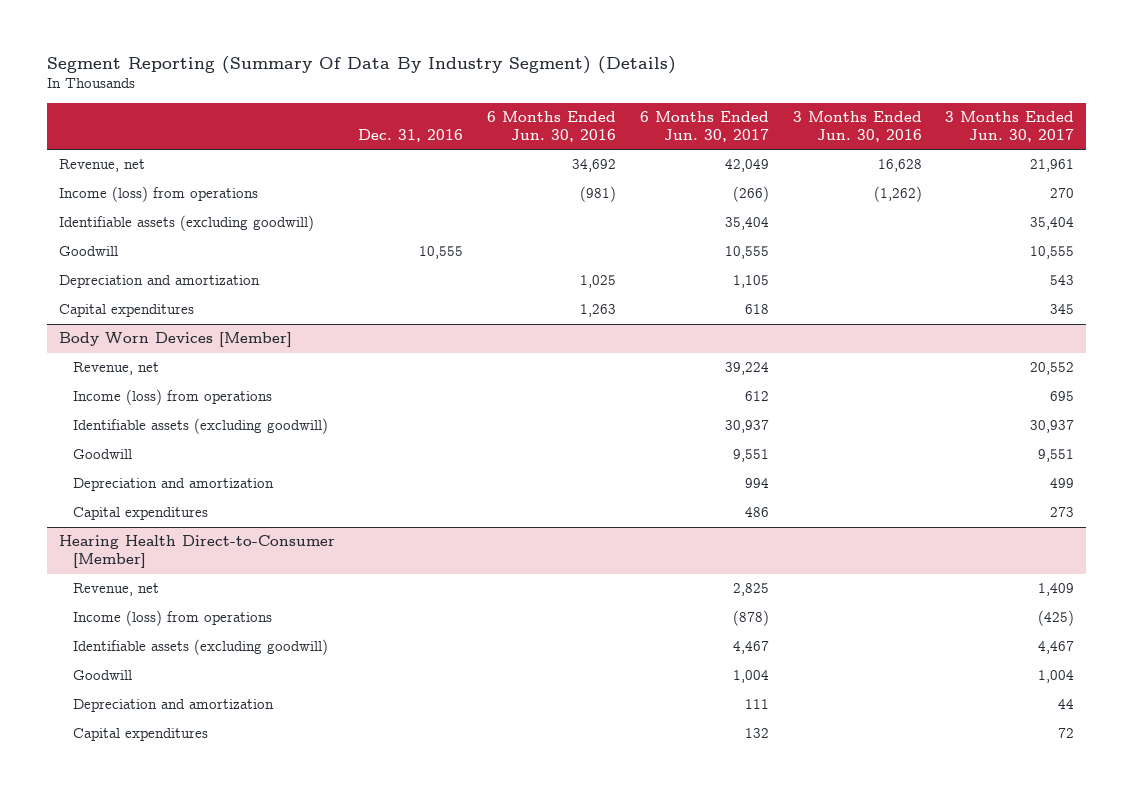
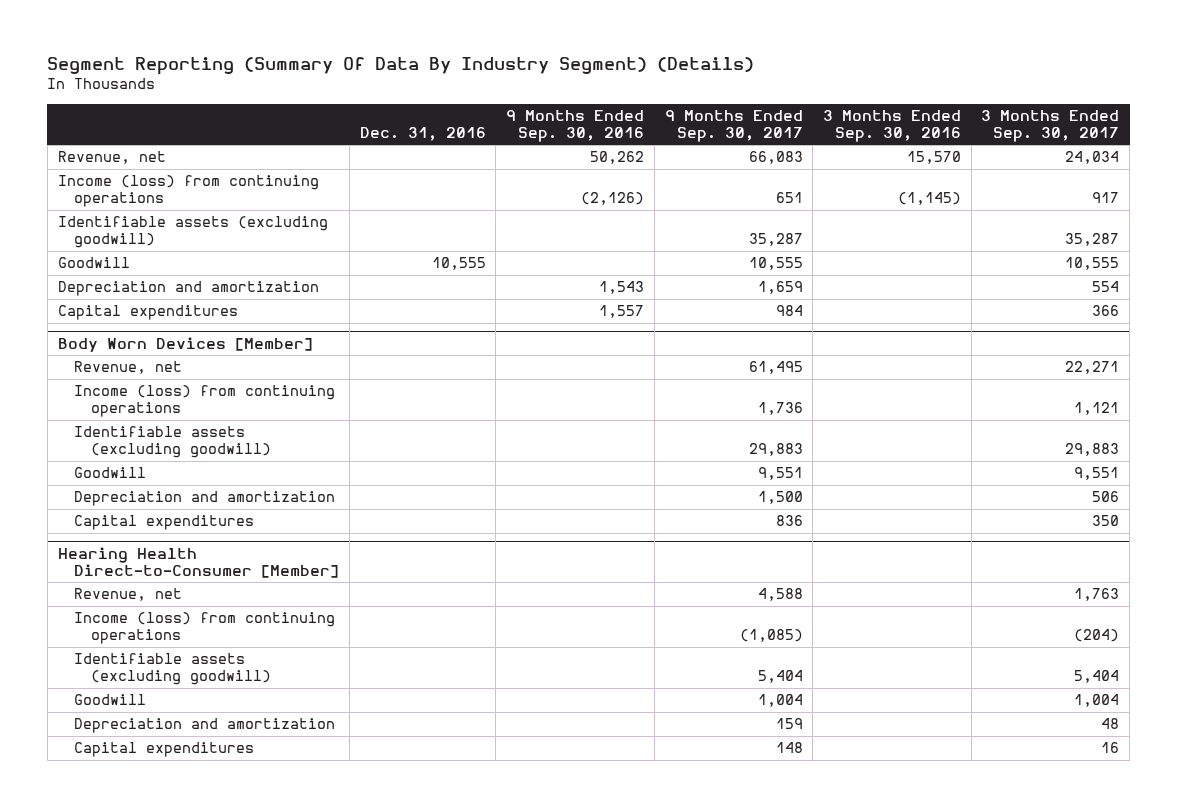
[487,110,617,142] 6 Months Ended Jun. 30, 2016 -> none
[639,110,769,142] 6 Months Ended Jun. 30, 2017 -> none
[792,110,922,142] 3 Months Ended Jun. 30, 2016 -> none
[945,110,1075,142] 3 Months Ended Jun. 30, 2017 -> none
none -> [506,109,645,142] 9 Months Ended Sep. 30, 2016
none -> [664,109,803,142] 9 Months Ended Sep. 30, 2017
none -> [822,109,961,142] 3 Months Ended Sep. 30, 2016
none -> [981,109,1120,142] 3 Months Ended Sep. 30, 2017
[58,186,258,203] Income (loss) from operations -> [57,175,319,208] Income (loss) from continuing operations
[73,389,273,406] Income (loss) from operations -> [74,385,336,418] Income (loss) from continuing operations
[73,610,273,627] Income (loss) from operations -> [74,612,336,645] Income (loss) from continuing operations

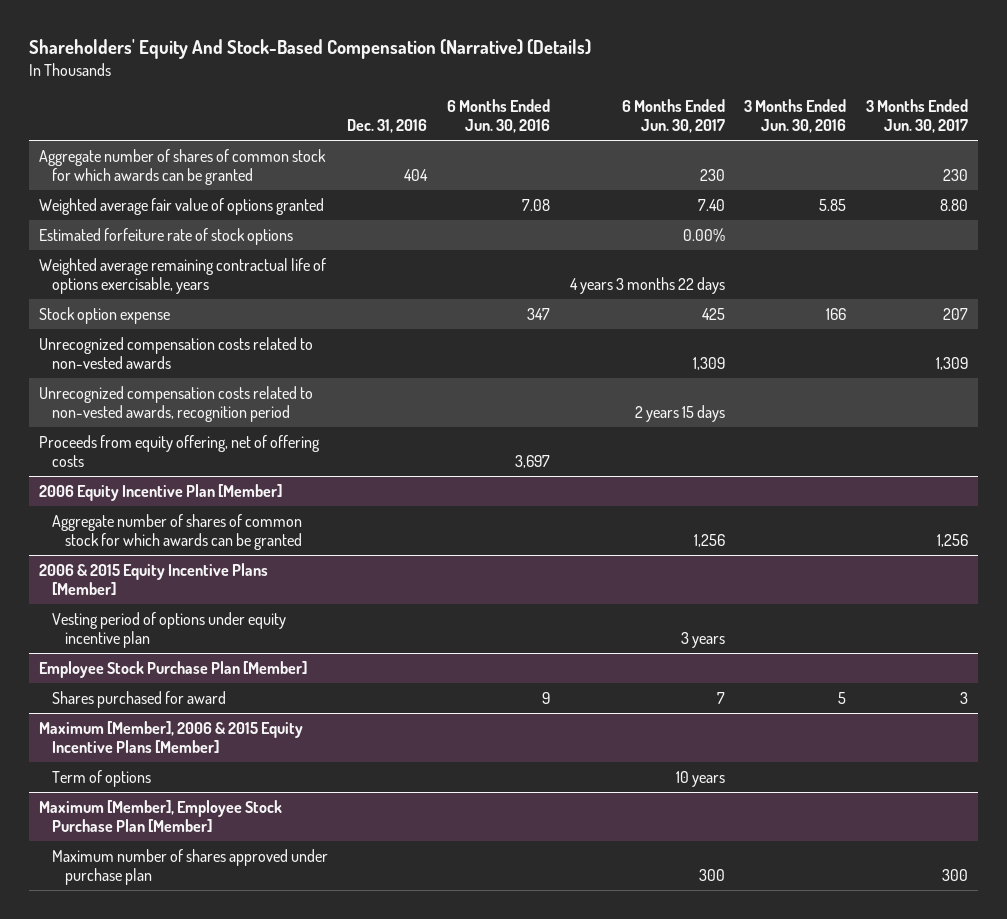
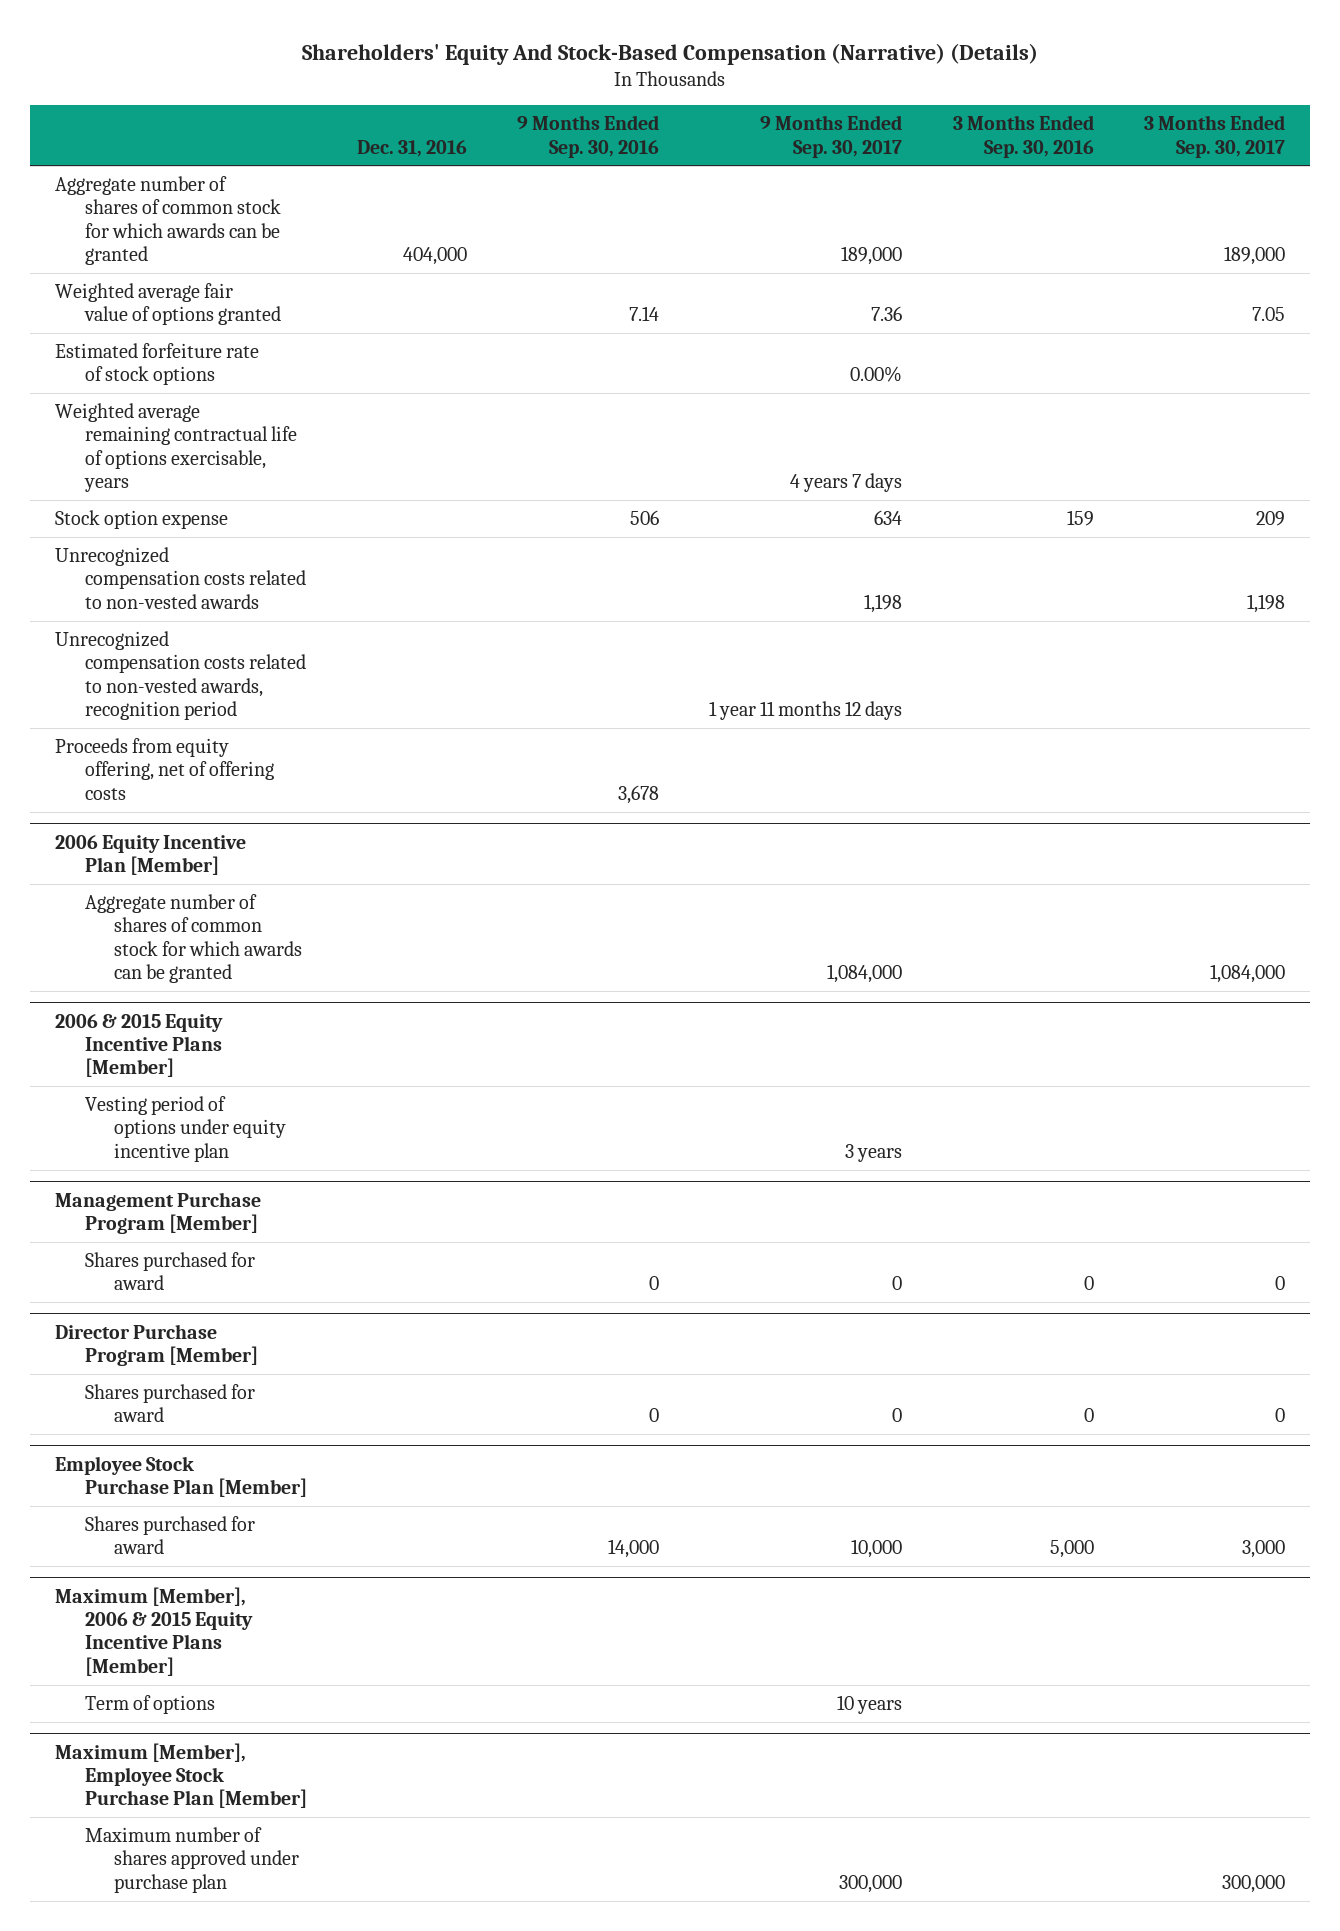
[446,99,550,134] 6 Months Ended Jun. 30, 2016 -> none
[621,99,725,134] 6 Months Ended Jun. 30, 2017 -> none
[744,99,847,134] 3 Months Ended Jun. 30, 2016 -> none
[865,99,968,134] 3 Months Ended Jun. 30, 2017 -> none
none -> [517,115,660,158] 9 Months Ended Sep. 30, 2016
none -> [760,115,903,158] 9 Months Ended Sep. 30, 2017
none -> [952,115,1094,158] 3 Months Ended Sep. 30, 2016
none -> [1143,115,1285,158] 3 Months Ended Sep. 30, 2017
[404,168,429,181] 404 -> [402,247,467,266] 404,000
none -> [55,1191,262,1235] Management Purchase Program [Member]
none -> [84,1251,255,1291] Shares purchased for award
none -> [55,1323,258,1367] Director Purchase Program [Member]
none -> [84,1383,255,1423] Shares purchased for award

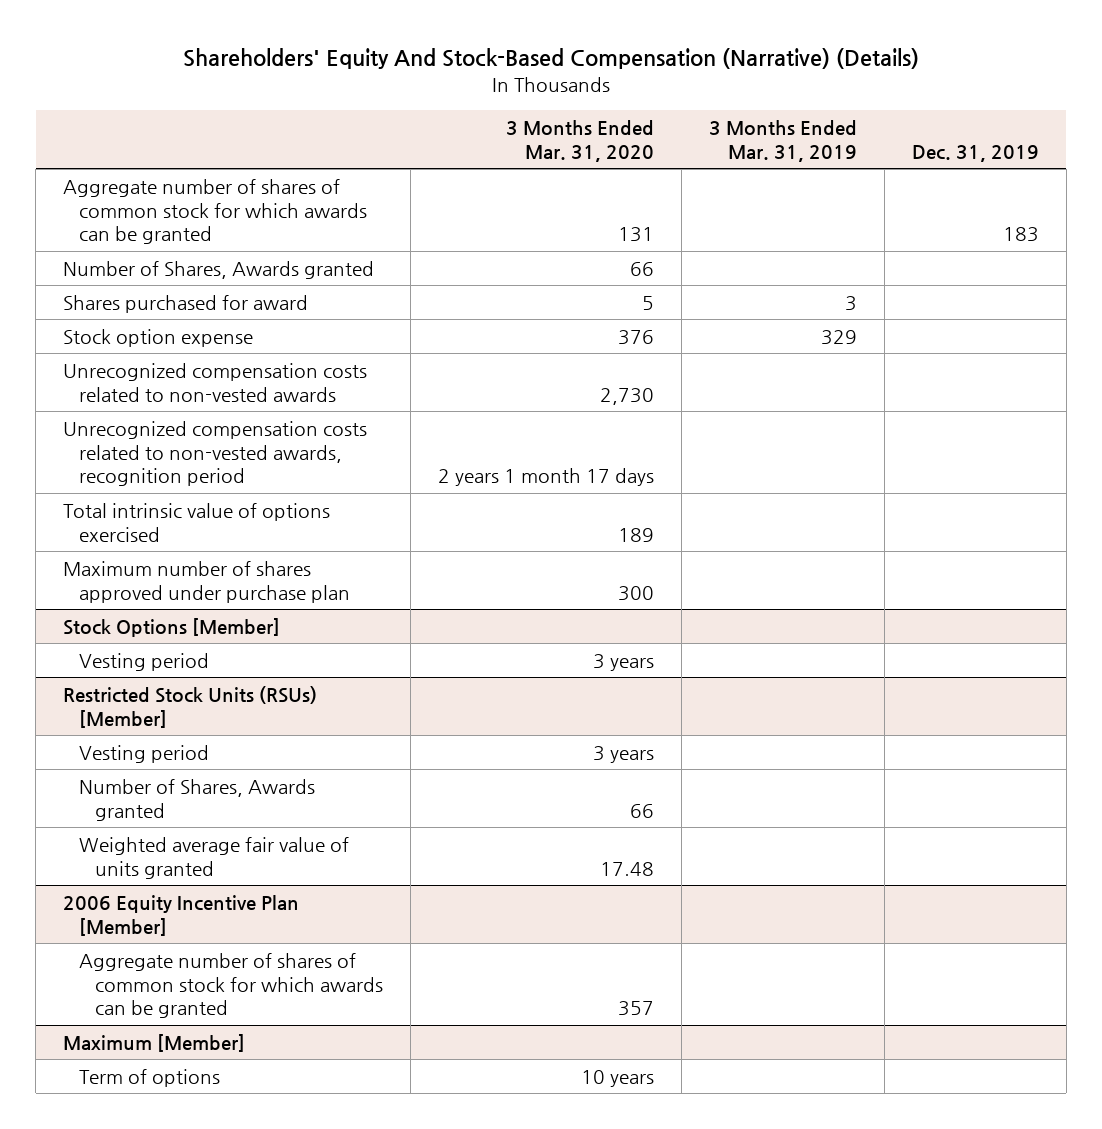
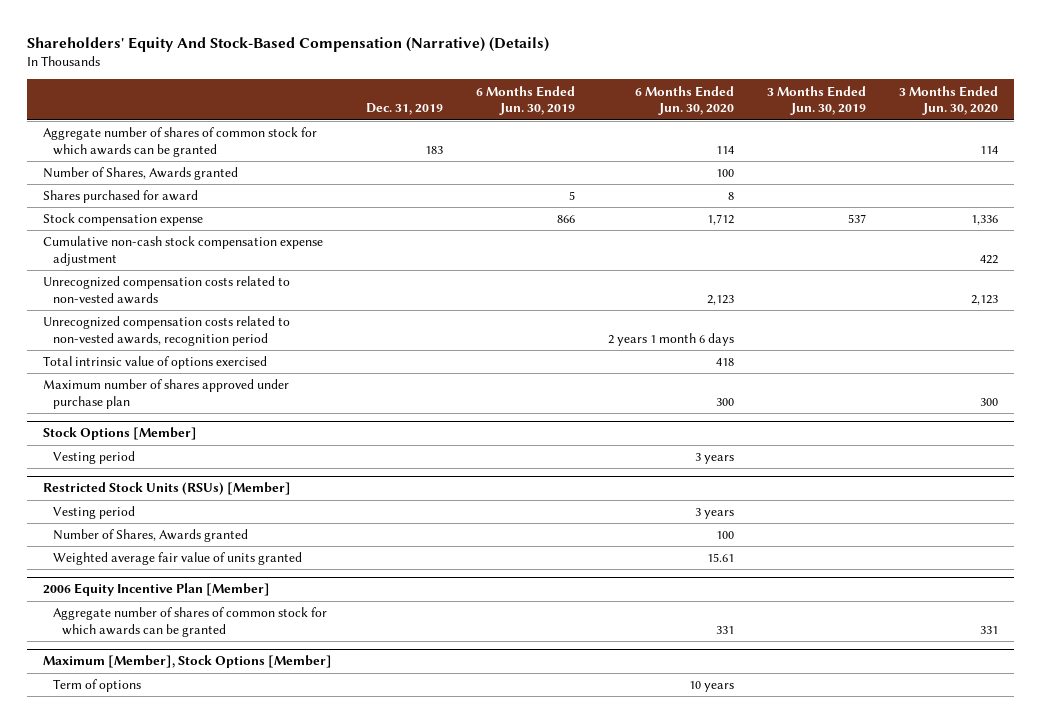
[506,119,655,162] 3 Months Ended Mar. 31, 2020 -> none
[709,119,858,162] 3 Months Ended Mar. 31, 2019 -> none
none -> [475,85,575,116] 6 Months Ended Jun. 30, 2019
none -> [634,85,734,116] 6 Months Ended Jun. 30, 2020
none -> [766,85,866,116] 3 Months Ended Jun. 30, 2019
none -> [898,85,998,116] 3 Months Ended Jun. 30, 2020
[63,328,254,347] Stock option expense -> [43,213,204,227] Stock compensation expense
none -> [43,236,324,266] Cumulative non-cash stock compensation expense adjustment
[63,1033,246,1052] Maximum [Member] -> [43,655,333,669] Maximum [Member], Stock Options [Member]

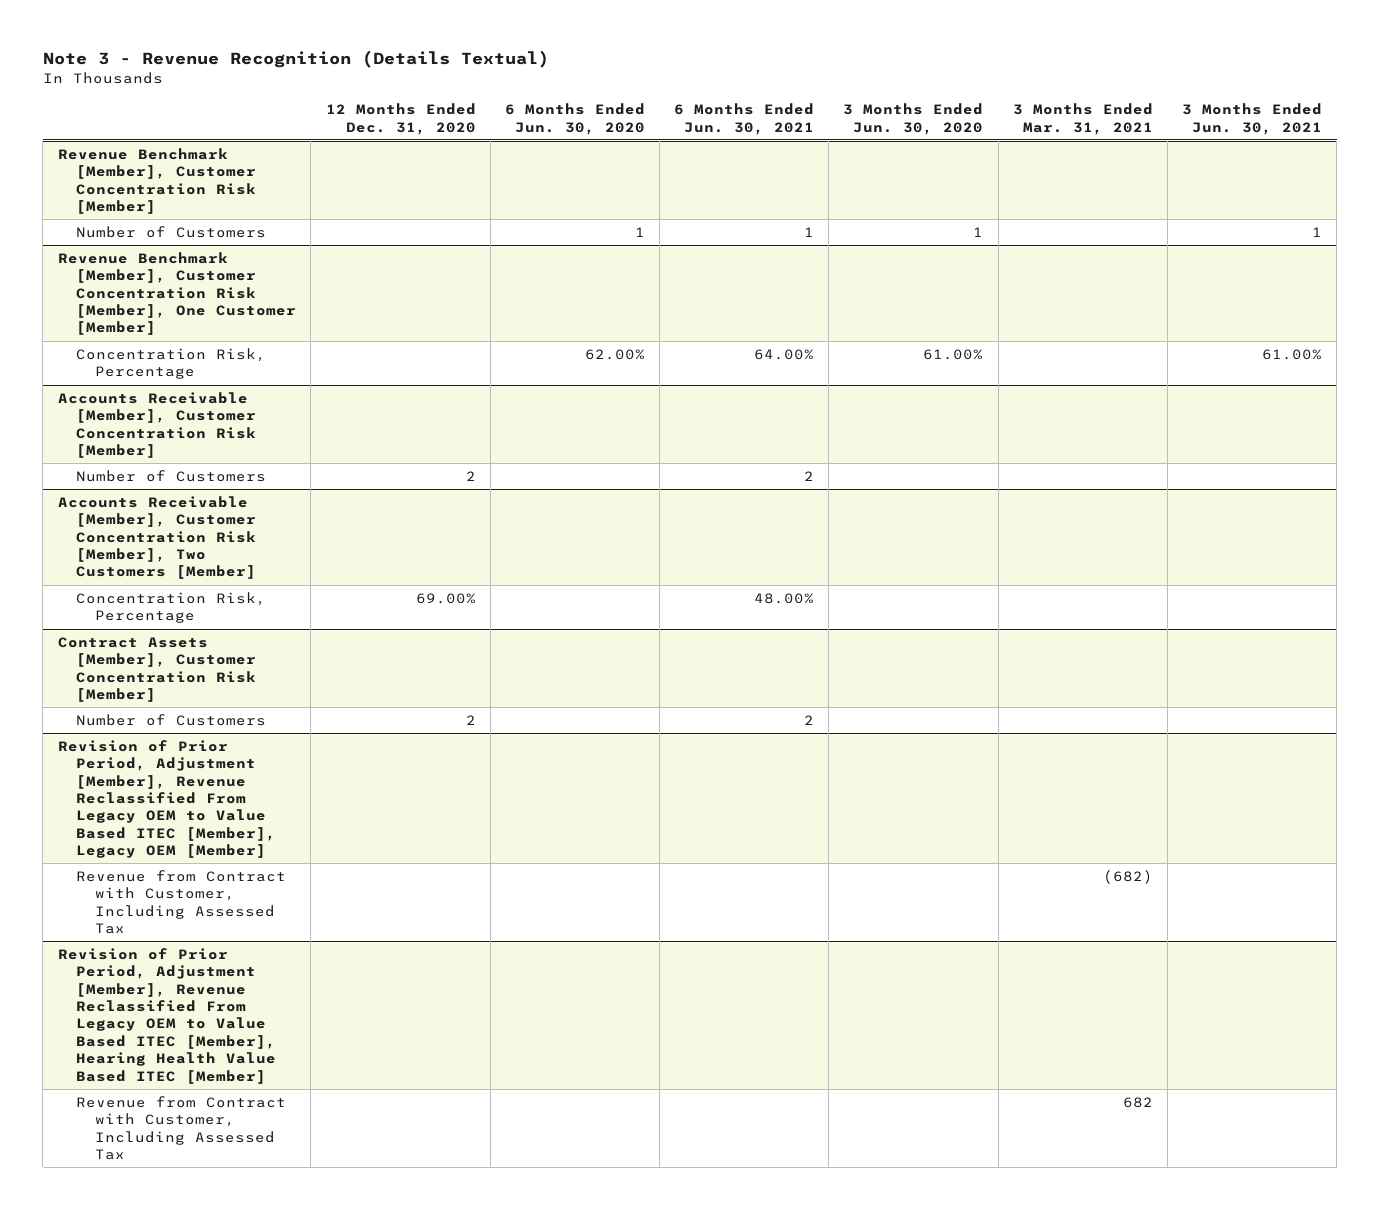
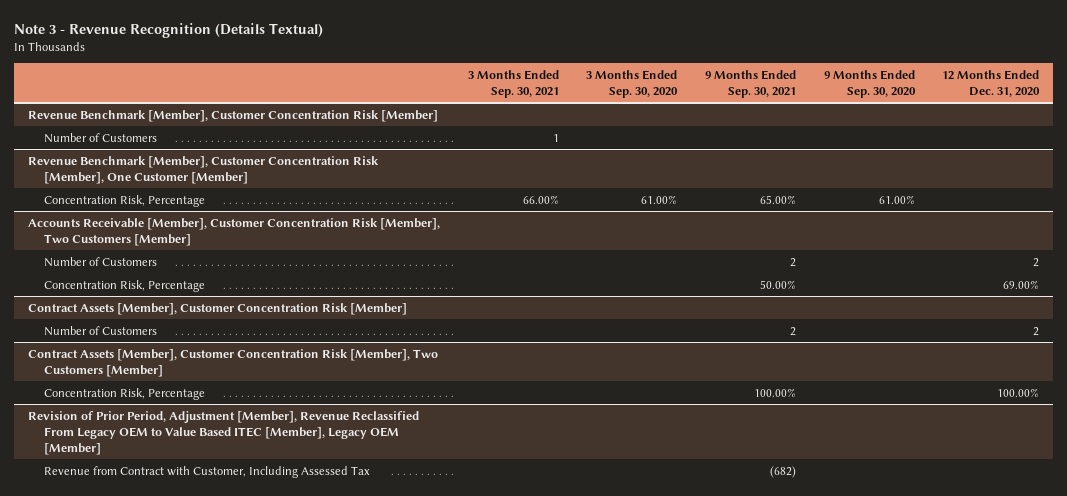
[504,103,645,135] 6 Months Ended Jun. 30, 2020 -> none
[674,103,815,135] 6 Months Ended Jun. 30, 2021 -> none
[843,103,984,135] 3 Months Ended Jun. 30, 2020 -> none
[1012,103,1153,135] 3 Months Ended Mar. 31, 2021 -> none
[1182,103,1323,135] 3 Months Ended Jun. 30, 2021 -> none
none -> [467,70,559,98] 3 Months Ended Sep. 30, 2021
none -> [586,70,679,98] 3 Months Ended Sep. 30, 2020
none -> [705,70,797,98] 9 Months Ended Sep. 30, 2021
none -> [823,70,916,98] 9 Months Ended Sep. 30, 2020
[57,391,257,459] Accounts Receivable [Member], Customer Concentration Risk [Member] -> none
[76,469,267,482] Number of Customers -> none
none -> [44,256,158,267] Number of Customers
none -> [27,348,438,377] Contract Assets [Member], Customer Concentration Risk [Member], Two Customers [Member]
none -> [44,387,206,400] Concentration Risk, Percentage
[57,947,277,1084] Revision of Prior Period, Adjustment [Member], Revenue Reclassified From Legacy OEM to Value Based ITEC [Member], Hearing Health Value Based ITEC [Member] -> none
[76,1095,287,1161] Revenue from Contract with Customer, Including Assessed Tax -> none

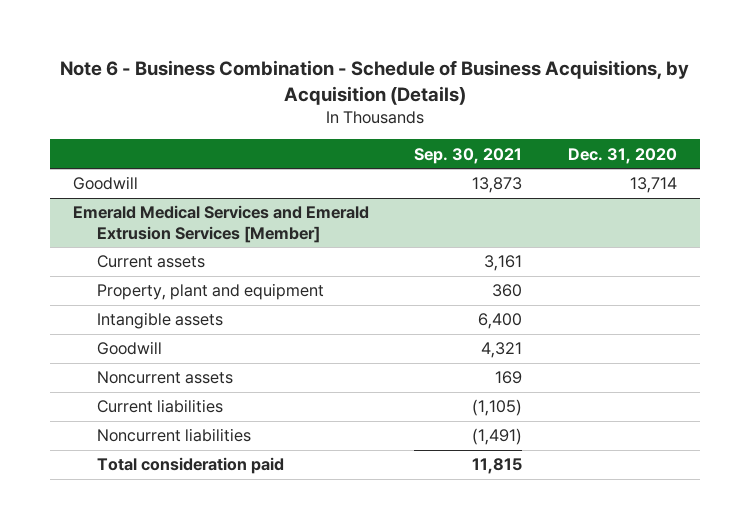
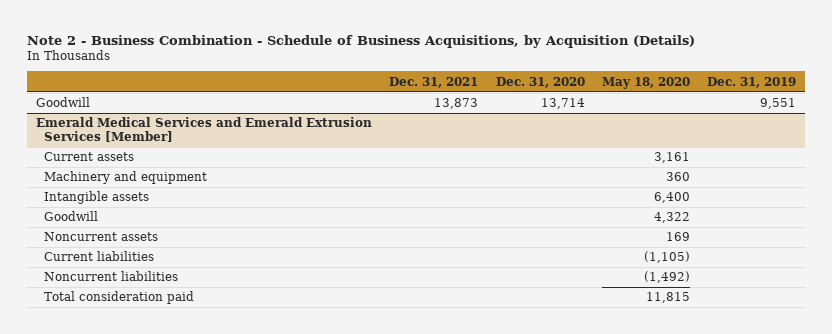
[59,60,689,105] Note 6 - Business Combination - Schedule of Business Acquisitions, by Acquisition (Details) -> [27,34,696,48] Note 2 - Business Combination - Schedule of Business Acquisitions, by Acquisition (Details)
[414,147,523,164] Sep. 30, 2021 -> none
none -> [389,76,479,88] Dec. 31, 2021
none -> [601,76,690,89] May 18, 2020
none -> [707,76,797,88] Dec. 31, 2019
[96,283,324,301] Property, plant and equipment -> [44,171,208,185] Machinery and equipment

